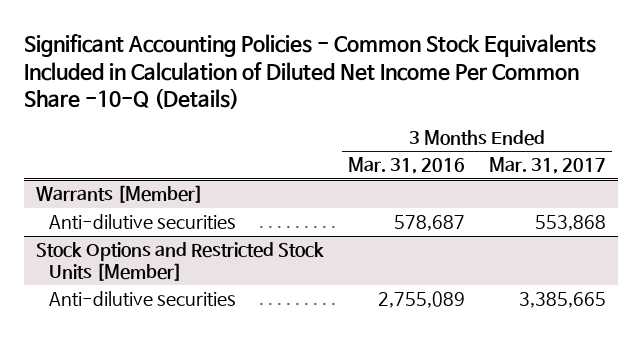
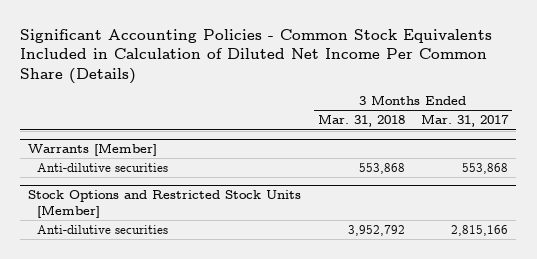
[23,34,596,109] Significant Accounting Policies - Common Stock Equivalents Included in Calculation of Diluted Net Income Per Common Share -10-Q (Details) -> [20,28,493,84] Significant Accounting Policies - Common Stock Equivalents Included in Calculation of Diluted Net Income Per Common Share (Details)
[347,157,465,175] Mar. 31, 2016 -> none
none -> [317,114,405,128] Mar. 31, 2018
[518,292,606,309] 3,385,665 -> [451,224,509,236] 2,815,166

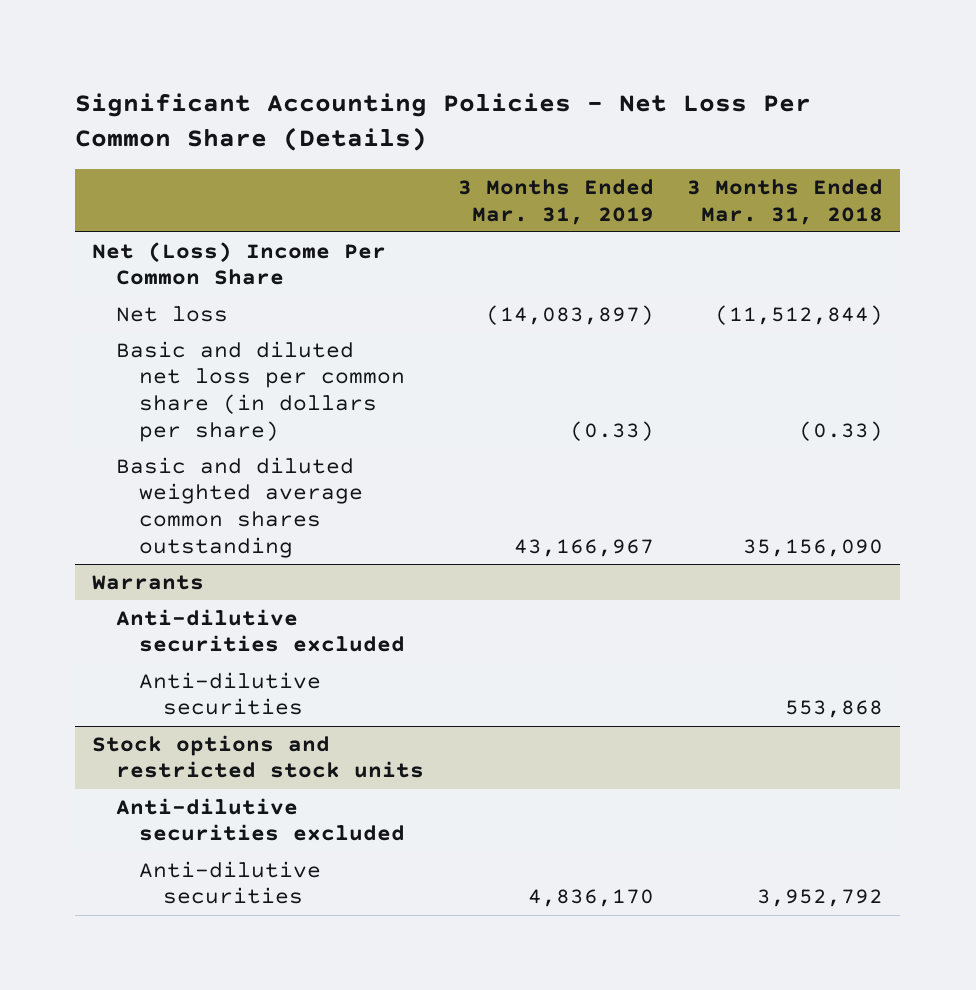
[20,28,493,84] Significant Accounting Policies - Common Stock Equivalents Included in Calculation of Diluted Net Income Per Common Share (Details) -> [75,92,812,152] Significant Accounting Policies - Net Loss Per Common Share (Details)
[421,114,510,128] Mar. 31, 2017 -> none
none -> [457,178,654,225] 3 Months Ended Mar. 31, 2019
none -> [92,241,387,286] Net (Loss) Income Per Common Share
none -> [115,305,228,322] Net loss
none -> [115,340,406,442] Basic and diluted net loss per common share (in dollars per share)
none -> [115,456,364,558] Basic and diluted weighted average common shares outstanding
[28,142,158,156] Warrants [Member] -> [92,574,205,590] Warrants
none -> [115,608,406,653] Anti-dilutive securities excluded
[28,189,302,218] Stock Options and Restricted Stock Units [Member] -> [92,734,424,779] Stock options and restricted stock units
none -> [115,797,406,842] Anti-dilutive securities excluded

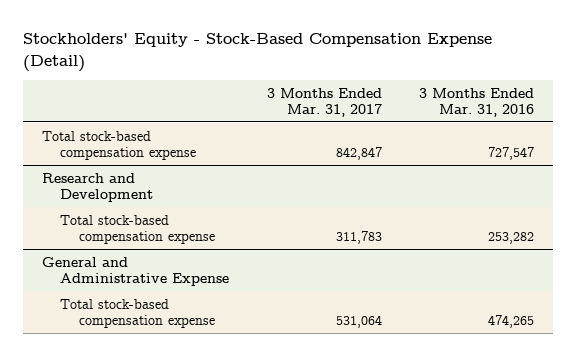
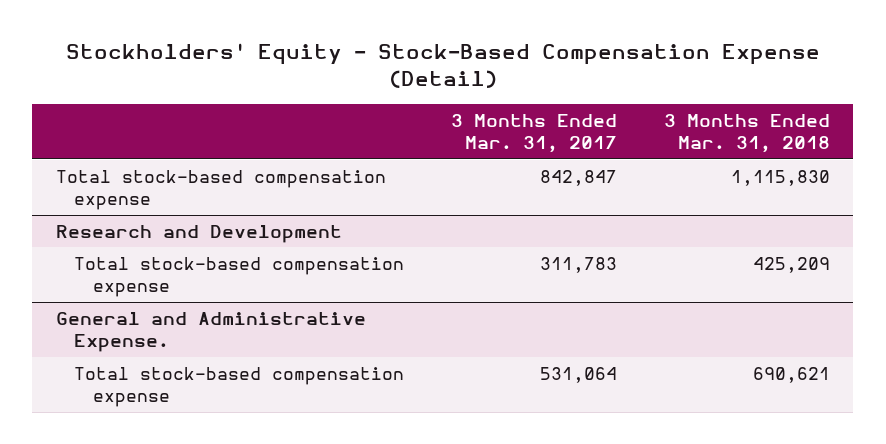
[419,87,535,118] 3 Months Ended Mar. 31, 2016 -> none
none -> [663,113,830,154] 3 Months Ended Mar. 31, 2018
[41,256,230,286] General and Administrative Expense -> [55,311,366,353] General and Administrative Expense.

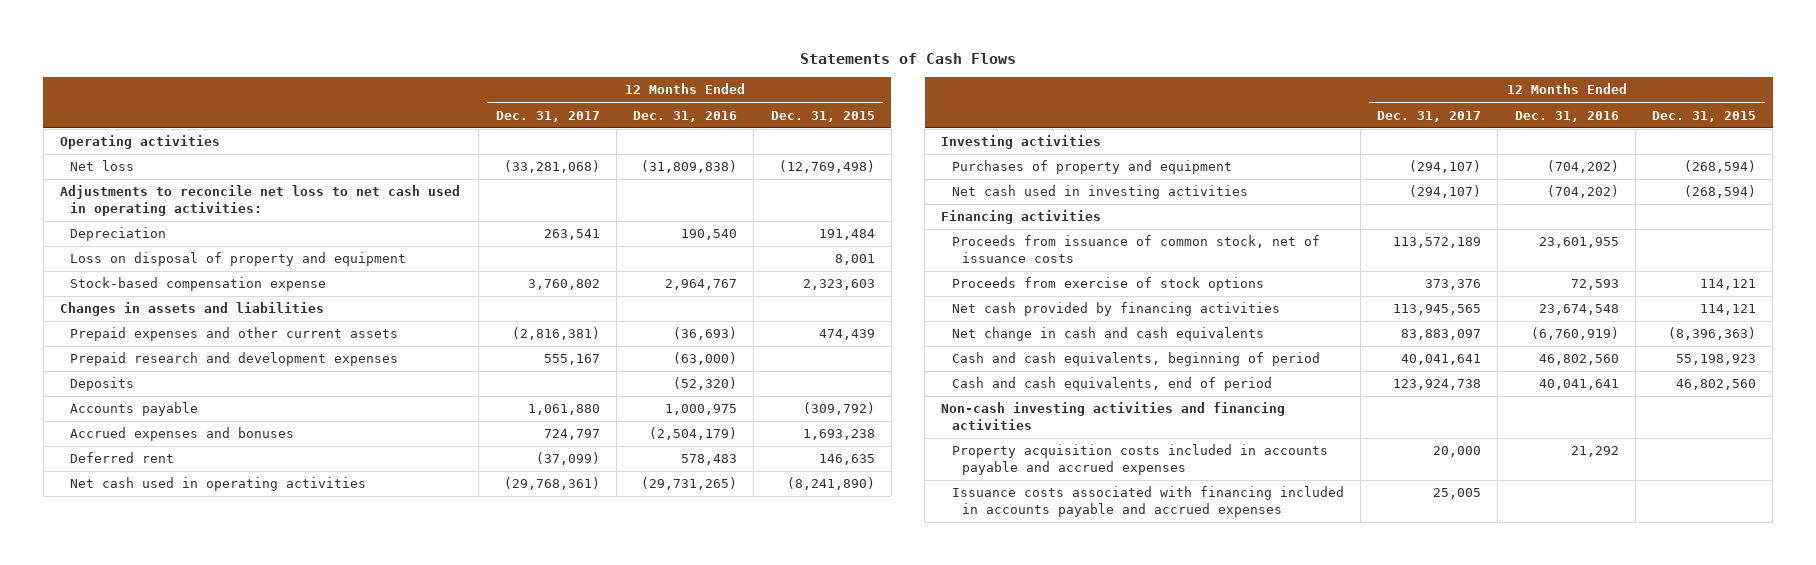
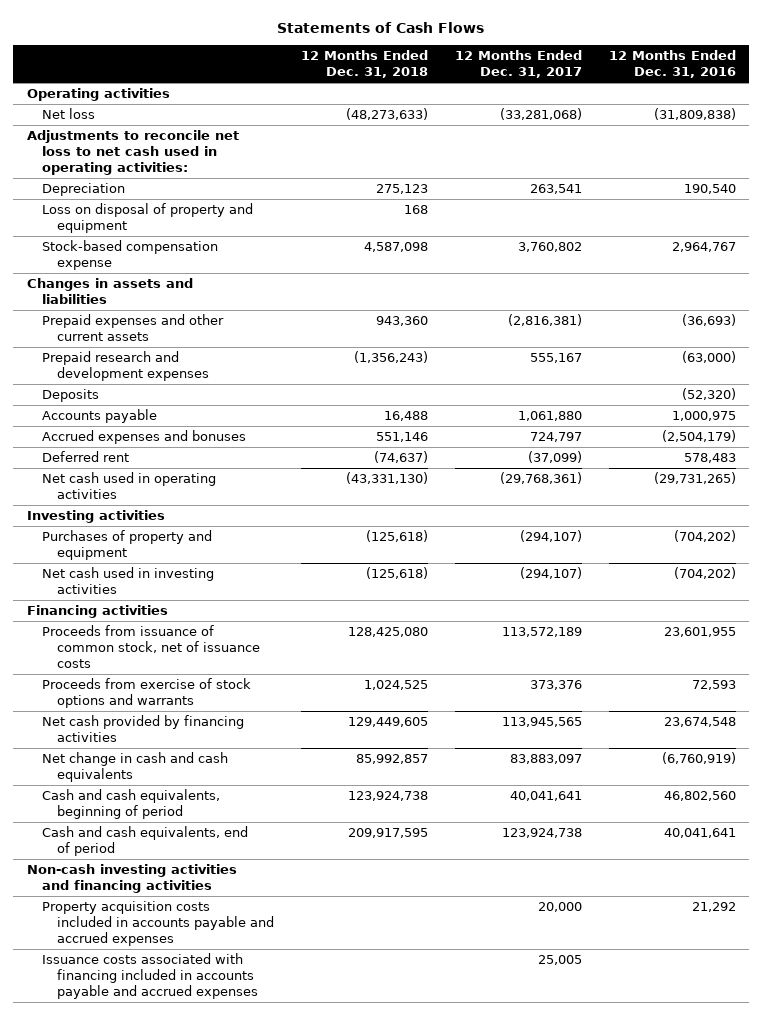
[770,110,875,122] Dec. 31, 2015 -> none
none -> [301,50,429,78] 12 Months Ended Dec. 31, 2018
[951,277,1264,292] Proceeds from exercise of stock options -> [41,678,251,708] Proceeds from exercise of stock options and warrants

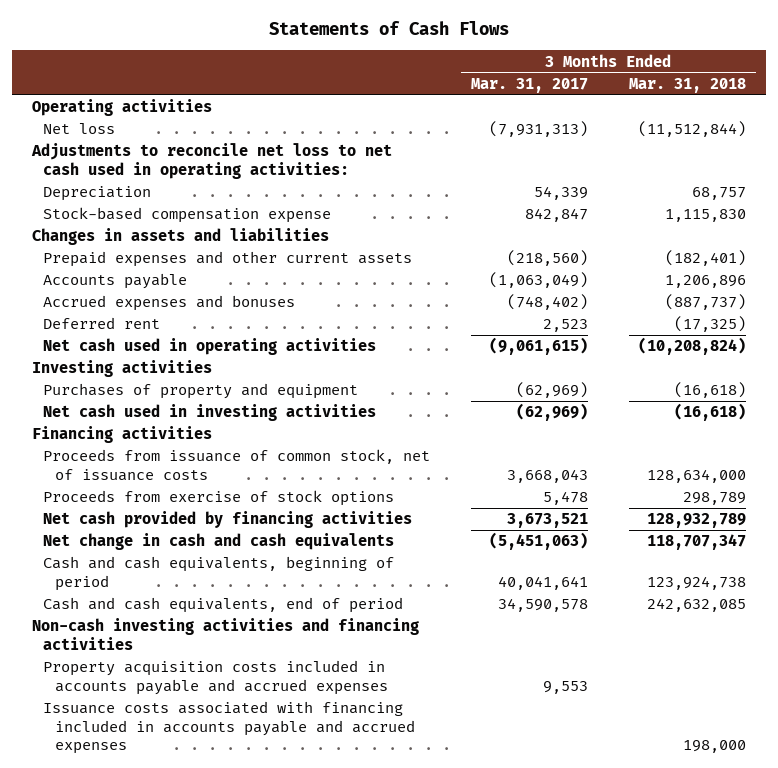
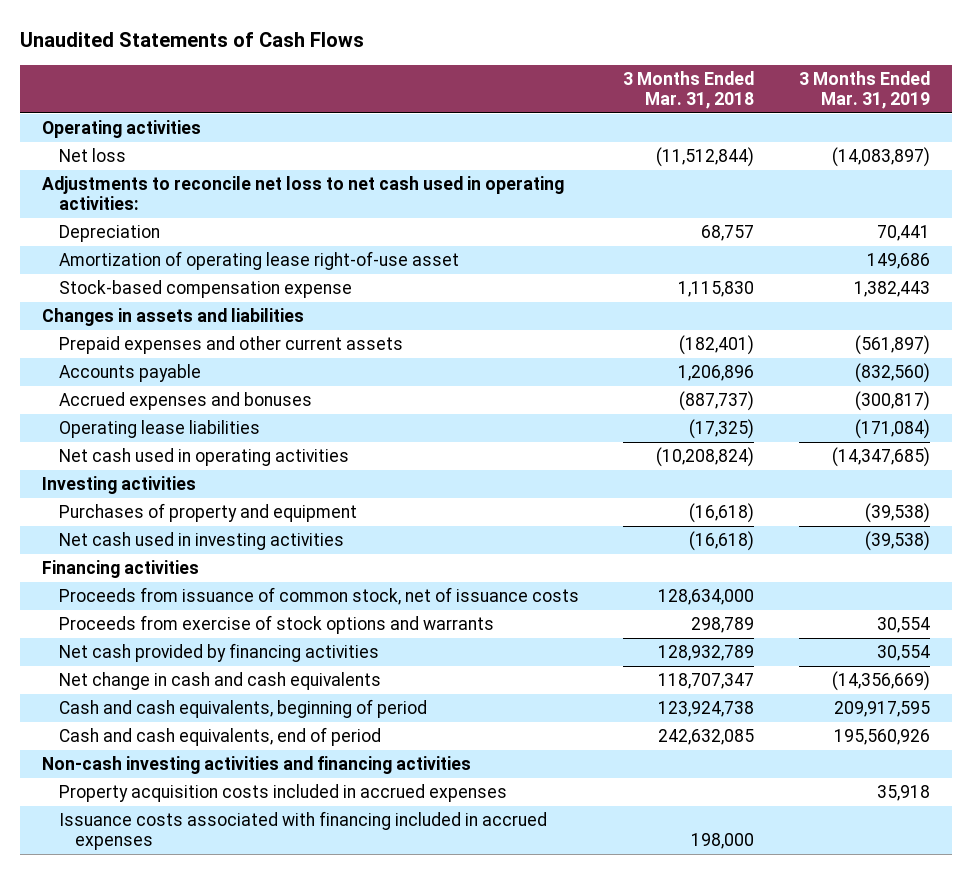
[268,21,509,36] Statements of Cash Flows -> [20,32,365,48] Unaudited Statements of Cash Flows
[471,77,589,93] Mar. 31, 2017 -> none
none -> [799,70,931,110] 3 Months Ended Mar. 31, 2019
none -> [58,251,459,271] Amortization of operating lease right-of-use asset
[43,317,161,330] Deferred rent -> [58,420,260,439] Operating lease liabilities
[43,490,395,507] Proceeds from exercise of stock options -> [58,615,494,635] Proceeds from exercise of stock options and warrants
[43,660,388,695] Property acquisition costs included in accounts payable and accrued expenses -> [58,784,507,803] Property acquisition costs included in accrued expenses
[43,701,415,755] Issuance costs associated with financing included in accounts payable and accrued expenses -> [58,811,547,851] Issuance costs associated with financing included in accrued expenses

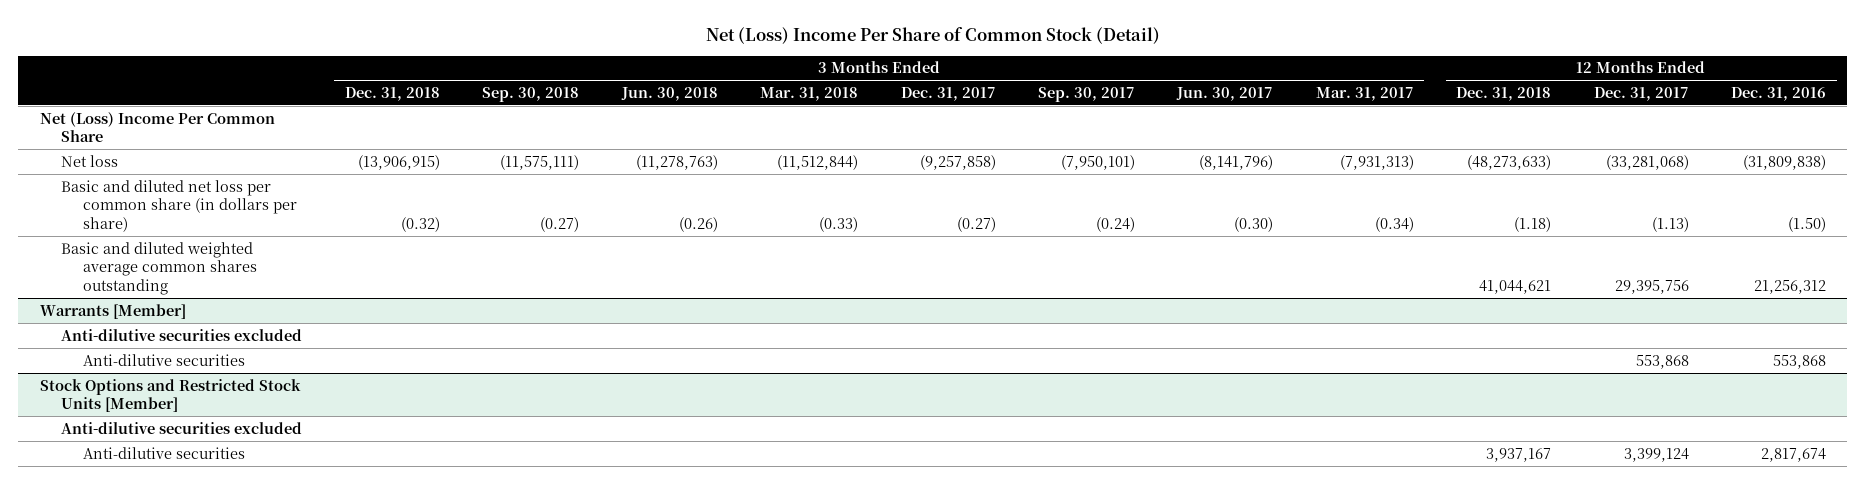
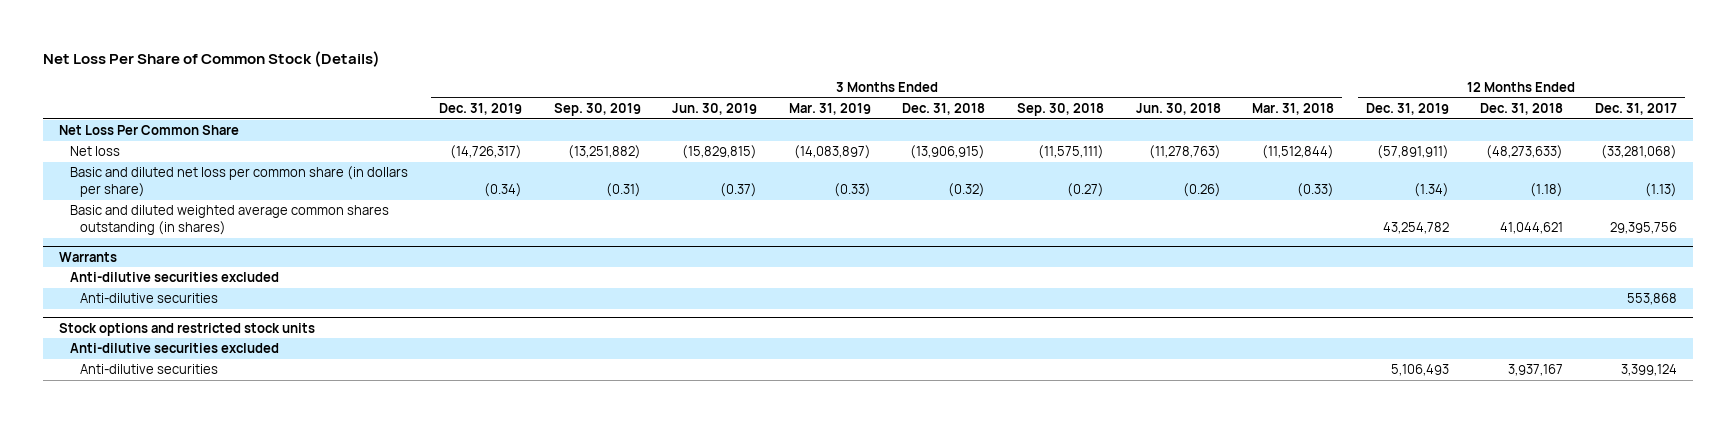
[705,27,1160,45] Net (Loss) Income Per Share of Common Stock (Detail) -> [43,50,381,67] Net Loss Per Share of Common Stock (Details)
[900,86,996,101] Dec. 31, 2017 -> none
[1038,86,1136,102] Sep. 30, 2017 -> none
[1176,86,1274,101] Jun. 30, 2017 -> none
[1315,86,1414,101] Mar. 31, 2017 -> none
[1731,86,1827,101] Dec. 31, 2016 -> none
none -> [439,103,523,116] Dec. 31, 2019
none -> [553,103,641,117] Sep. 30, 2019
none -> [672,103,758,116] Jun. 30, 2019
none -> [788,103,871,116] Mar. 31, 2019
none -> [1365,103,1449,116] Dec. 31, 2019
[39,111,275,143] Net (Loss) Income Per Common Share -> [59,125,240,136] Net Loss Per Common Share
[61,241,258,295] Basic and diluted weighted average common shares outstanding -> [69,205,389,236] Basic and diluted weighted average common shares outstanding (in shares)
[39,303,186,319] Warrants [Member] -> [59,251,118,262] Warrants
[39,378,301,413] Stock Options and Restricted Stock Units [Member] -> [59,322,316,336] Stock options and restricted stock units

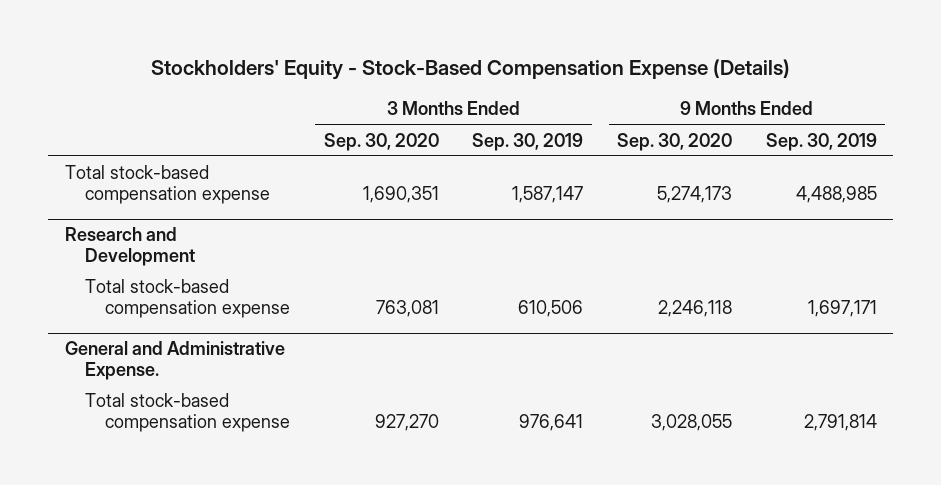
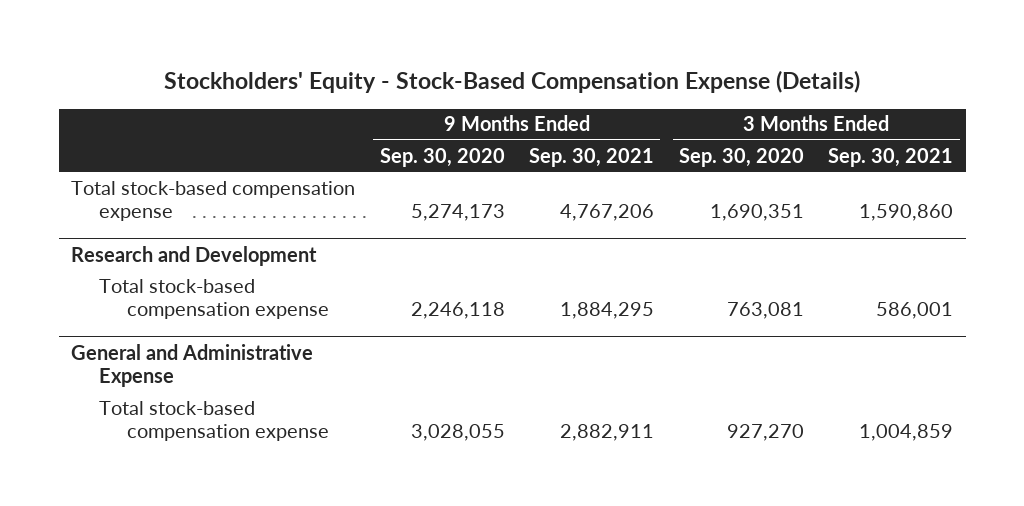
[472,132,584,151] Sep. 30, 2019 -> none
[765,132,877,151] Sep. 30, 2019 -> none
none -> [529,147,655,167] Sep. 30, 2021
none -> [828,147,954,167] Sep. 30, 2021
[64,341,285,380] General and Administrative Expense. -> [70,343,313,388] General and Administrative Expense

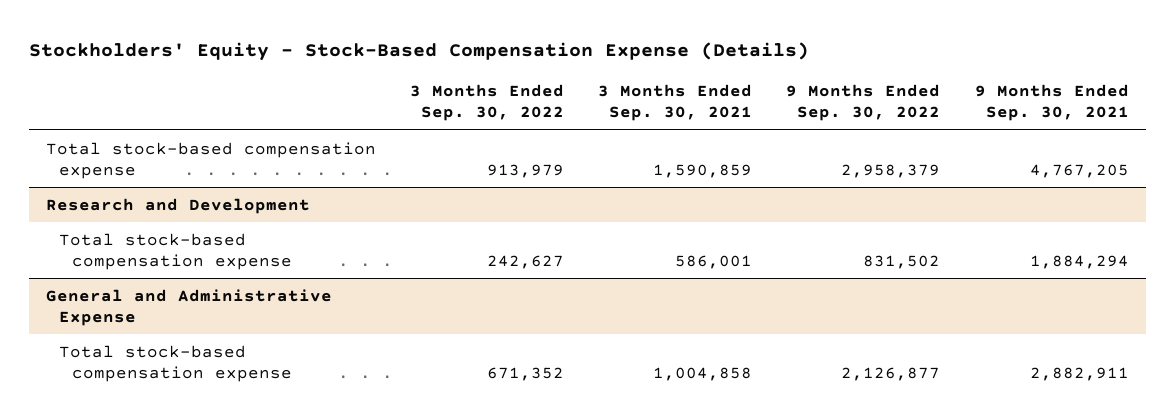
[379,147,505,167] Sep. 30, 2020 -> none
[678,147,804,167] Sep. 30, 2020 -> none
none -> [410,83,565,122] 3 Months Ended Sep. 30, 2022
none -> [786,83,941,122] 9 Months Ended Sep. 30, 2022
[560,204,655,222] 4,767,206 -> [1029,164,1129,179] 4,767,205
[859,204,954,222] 1,590,860 -> [653,164,753,179] 1,590,859
[560,302,655,320] 1,884,295 -> [1029,255,1129,270] 1,884,294
[859,424,954,442] 1,004,859 -> [653,367,753,382] 1,004,858

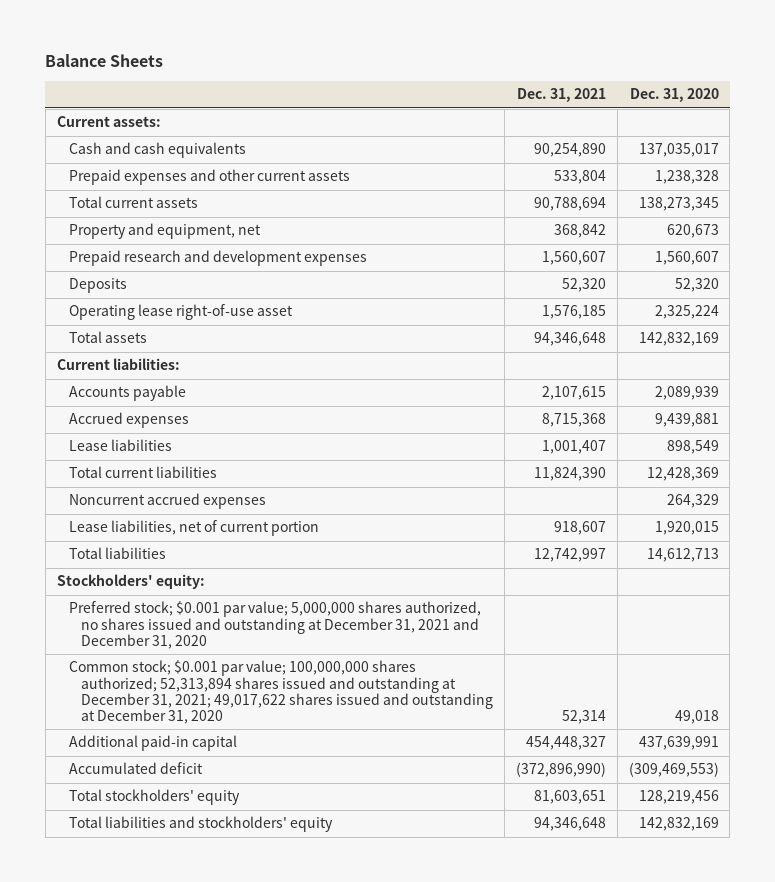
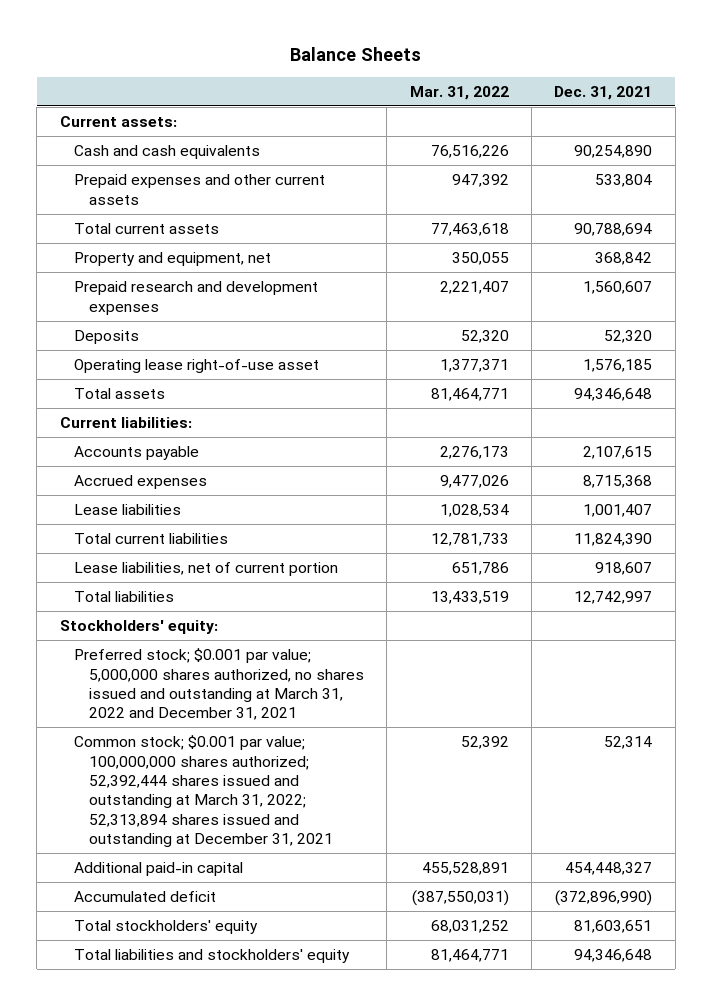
[629,88,719,103] Dec. 31, 2020 -> none
none -> [409,85,509,100] Mar. 31, 2022
[68,493,266,510] Noncurrent accrued expenses -> none
[68,601,481,649] Preferred stock; $0.001 par value; 5,000,000 shares authorized, no shares issued and outstanding at December 31, 2021 and December 31, 2020 -> [74,648,364,721] Preferred stock; $0.001 par value; 5,000,000 shares authorized, no shares issued and outstanding at March 31, 2022 and December 31, 2021
[68,660,493,724] Common stock; $0.001 par value; 100,000,000 shares authorized; 52,313,894 shares issued and outstanding at December 31, 2021; 49,017,622 shares issued and outstanding at December 31, 2020 -> [74,735,333,848] Common stock; $0.001 par value; 100,000,000 shares authorized; 52,392,444 shares issued and outstanding at March 31, 2022; 52,313,894 shares issued and outstanding at December 31, 2021

